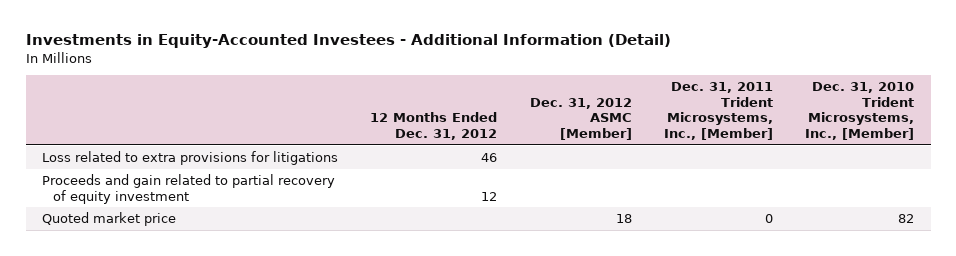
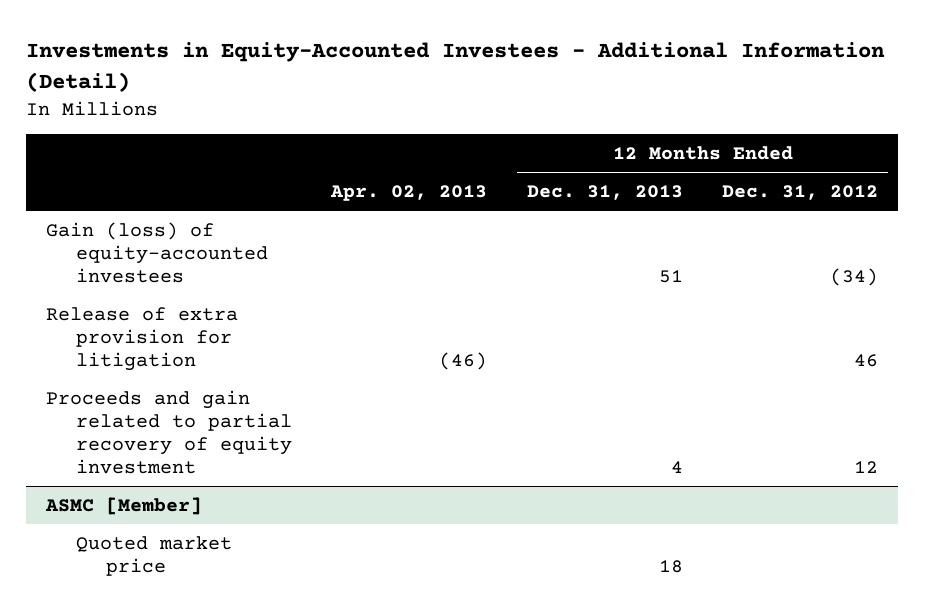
[529,97,632,140] Dec. 31, 2012 ASMC [Member] -> none
[663,82,773,140] Dec. 31, 2011 Trident Microsystems, Inc., [Member] -> none
[805,82,915,140] Dec. 31, 2010 Trident Microsystems, Inc., [Member] -> none
none -> [330,185,488,202] Apr. 02, 2013
none -> [526,185,683,201] Dec. 31, 2013
none -> [46,221,268,283] Gain (loss) of equity-accounted investees
[41,150,338,165] Loss related to extra provisions for litigations -> [46,306,239,371] Release of extra provision for litigation
none -> [45,496,203,515] ASMC [Member]

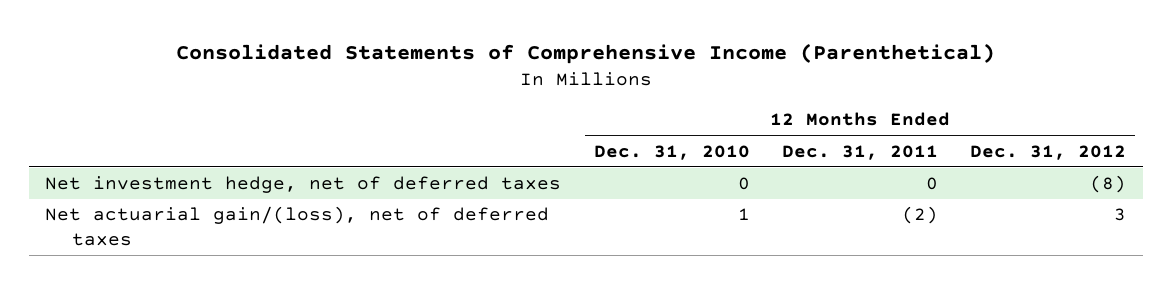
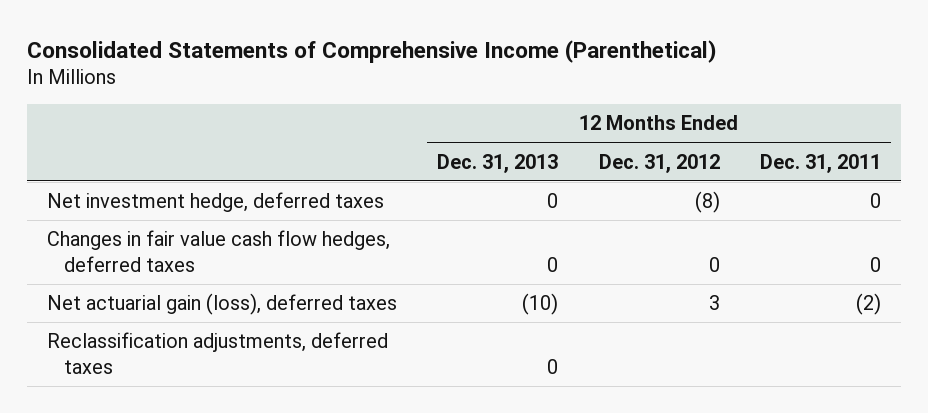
[593,144,750,160] Dec. 31, 2010 -> none
none -> [437,153,559,173] Dec. 31, 2013
[45,176,562,194] Net investment hedge, net of deferred taxes -> [47,192,385,213] Net investment hedge, deferred taxes
none -> [47,230,391,272] Changes in fair value cash flow hedges, deferred taxes
[45,206,550,246] Net actuarial gain/(loss), net of deferred taxes -> [47,293,398,316] Net actuarial gain (loss), deferred taxes
none -> [47,332,389,374] Reclassification adjustments, deferred taxes

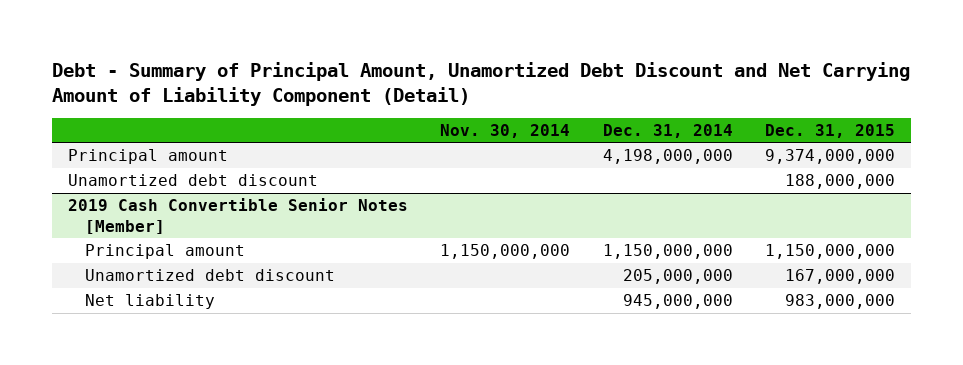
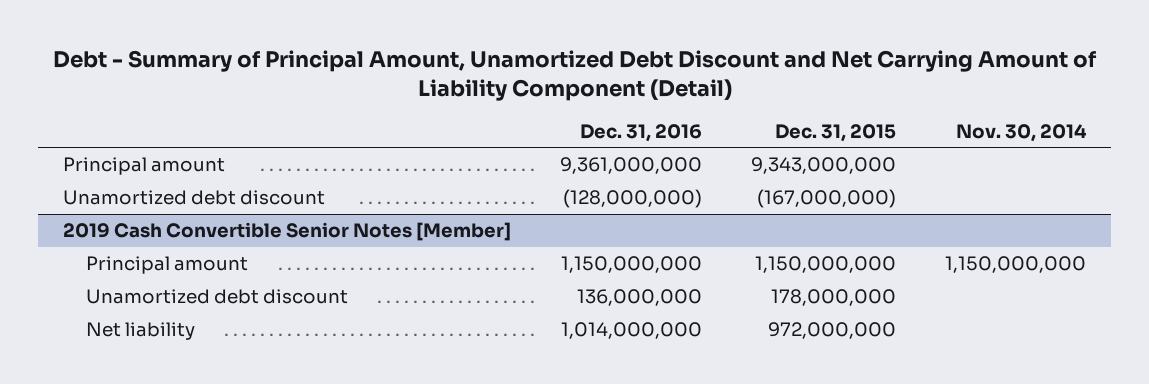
[602,123,733,138] Dec. 31, 2014 -> none
none -> [580,123,703,142] Dec. 31, 2016
[764,149,895,165] 9,374,000,000 -> [751,157,897,175] 9,343,000,000
[784,174,895,190] 188,000,000 -> [757,189,897,209] (167,000,000)
[784,269,895,285] 167,000,000 -> [771,289,897,307] 178,000,000
[784,294,895,310] 983,000,000 -> [768,322,897,340] 972,000,000

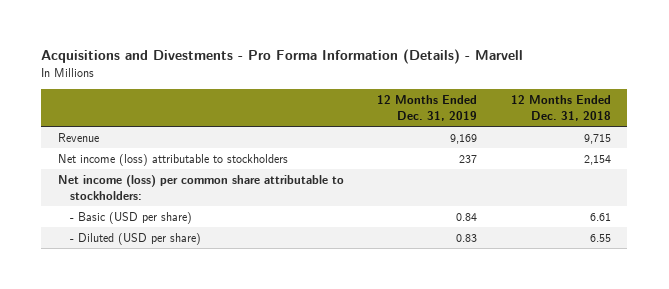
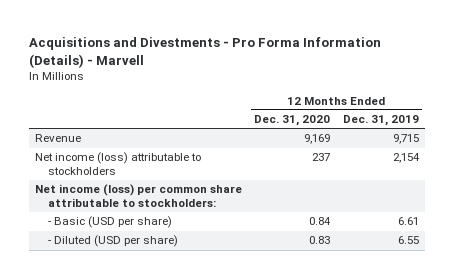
[510,95,611,121] 12 Months Ended Dec. 31, 2018 -> none
none -> [254,115,331,127] Dec. 31, 2020
[450,133,478,144] 9,169 -> [392,134,419,145] 9,715
[459,154,478,163] 237 -> [392,153,420,164] 2,154
[456,212,478,221] 0.84 -> [397,217,419,226] 6.61
[456,233,478,242] 0.83 -> [397,236,419,245] 6.55

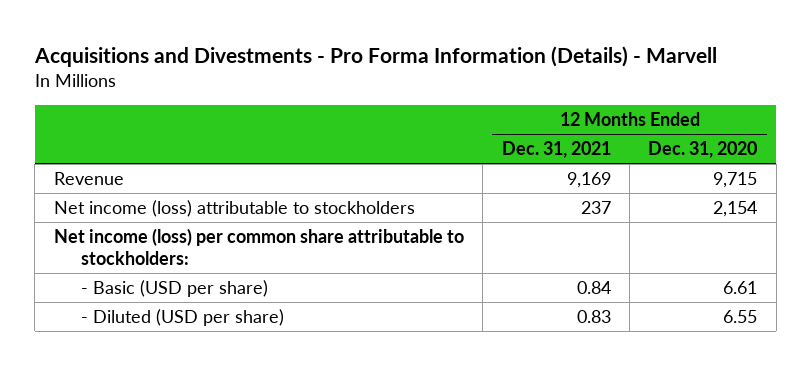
[342,115,419,127] Dec. 31, 2019 -> none
none -> [501,141,611,159] Dec. 31, 2021
[304,134,331,145] 9,169 -> [713,171,758,188] 9,715
[312,153,331,162] 237 -> [713,200,758,217] 2,154
[309,217,332,226] 0.84 -> [723,280,758,294] 6.61
[309,236,331,245] 0.83 -> [723,309,758,323] 6.55

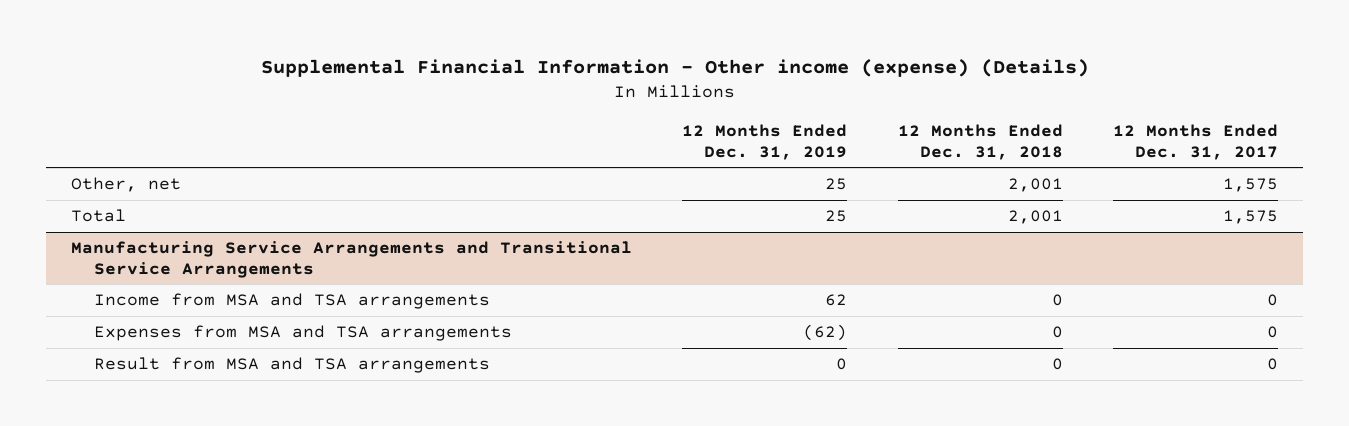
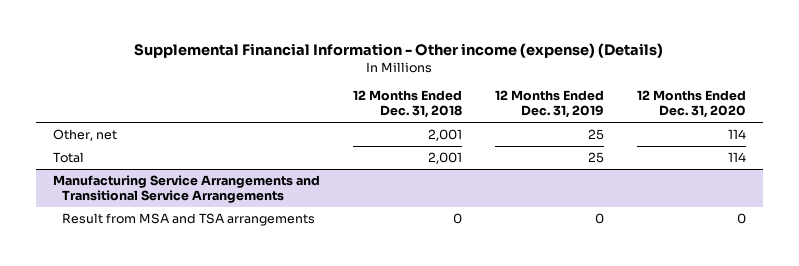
[1113,124,1279,160] 12 Months Ended Dec. 31, 2017 -> none
none -> [637,90,747,119] 12 Months Ended Dec. 31, 2020
[93,293,490,310] Income from MSA and TSA arrangements -> none
[93,325,512,342] Expenses from MSA and TSA arrangements -> none

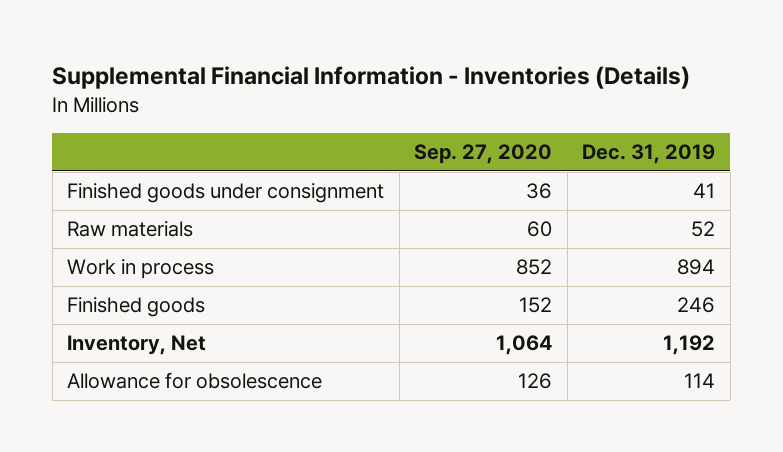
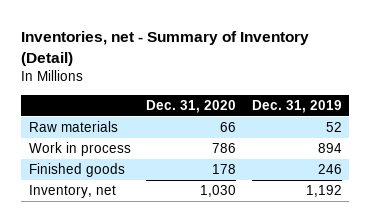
[52,66,691,90] Supplemental Financial Information - Inventories (Details) -> [21,31,310,66] Inventories, net - Summary of Inventory (Detail)
[414,143,553,164] Sep. 27, 2020 -> none
none -> [146,99,237,113] Dec. 31, 2020
[67,183,385,204] Finished goods under consignment -> none
[67,372,323,390] Allowance for obsolescence -> none
[67,335,207,356] Inventory, Net -> [28,185,116,199] Inventory, net

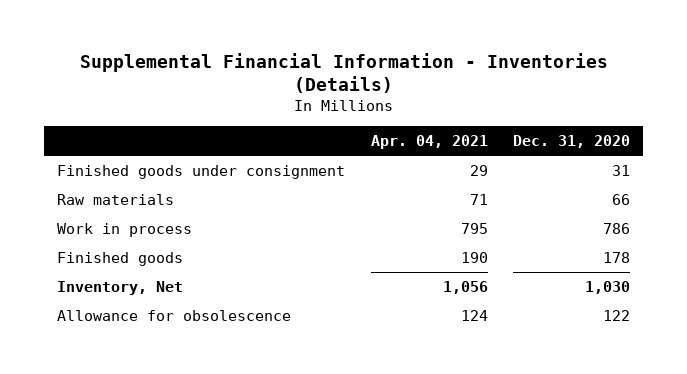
[21,31,310,66] Inventories, net - Summary of Inventory (Detail) -> [79,52,608,94] Supplemental Financial Information - Inventories (Details)
[251,99,342,113] Dec. 31, 2019 -> none
none -> [370,135,488,150] Apr. 04, 2021
none -> [57,164,346,179] Finished goods under consignment
[28,185,116,199] Inventory, net -> [57,280,184,295] Inventory, Net
none -> [57,309,292,321] Allowance for obsolescence

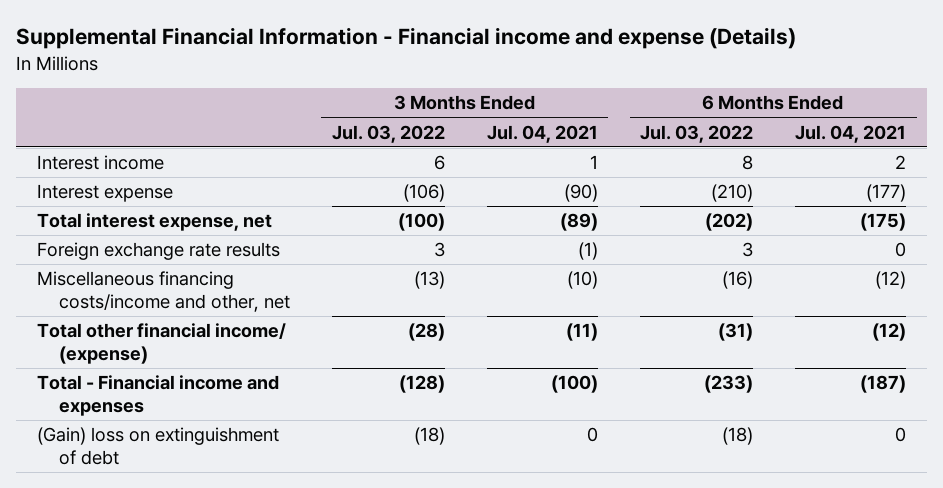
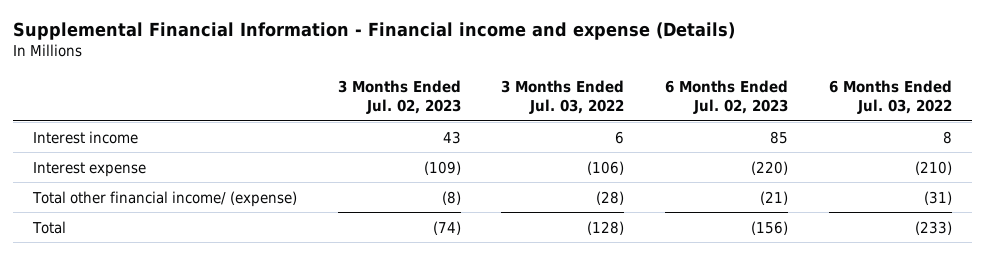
[486,124,598,143] Jul. 04, 2021 -> none
[795,124,907,143] Jul. 04, 2021 -> none
none -> [337,80,461,114] 3 Months Ended Jul. 02, 2023
none -> [664,80,788,114] 6 Months Ended Jul. 02, 2023
[36,213,272,232] Total interest expense, net -> none
[36,242,280,261] Foreign exchange rate results -> none
[36,271,290,313] Miscellaneous financing costs/income and other, net -> none
[36,427,279,466] (Gain) loss on extinguishment of debt -> none
[36,375,279,417] Total - Financial income and expenses -> [31,220,66,234] Total

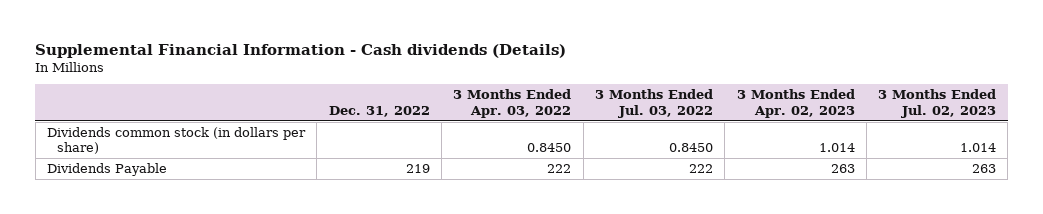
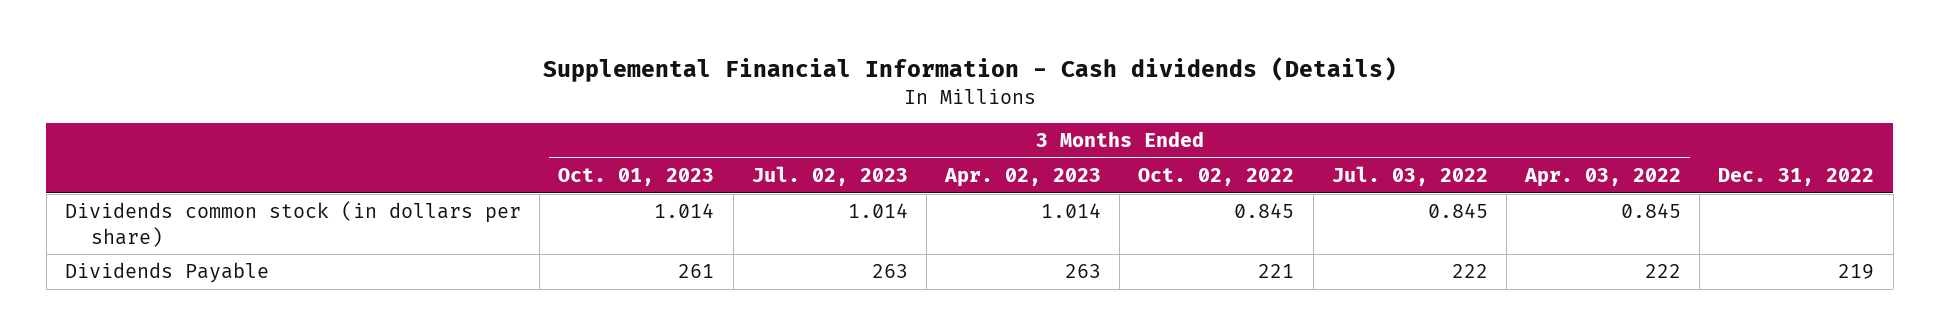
none -> [558,168,715,187] Oct. 01, 2023
none -> [1138,168,1295,187] Oct. 02, 2022
[527,143,572,153] 0.8450 -> [1621,203,1682,219] 0.845
[668,143,713,153] 0.8450 -> [1427,203,1488,219] 0.845

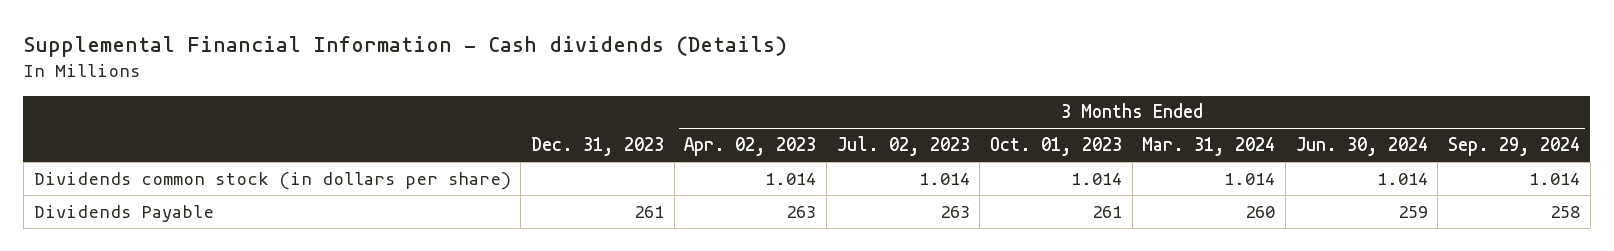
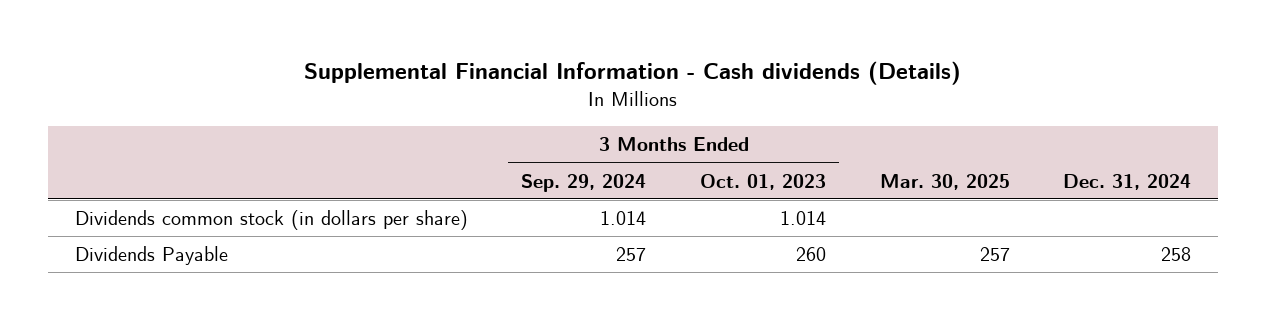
[530,137,664,157] Dec. 31, 2023 -> none
[684,137,817,157] Apr. 02, 2023 -> none
[836,136,970,157] 3 Months Ended Jul. 02, 2023 -> none
[1142,137,1276,157] Mar. 31, 2024 -> none
[1295,137,1428,157] Jun. 30, 2024 -> none
none -> [879,173,1010,190] Mar. 30, 2025
none -> [1063,173,1192,190] Dec. 31, 2024
[1091,205,1122,218] 261 -> [795,247,826,262] 260
[1549,205,1580,218] 258 -> [616,247,647,262] 257

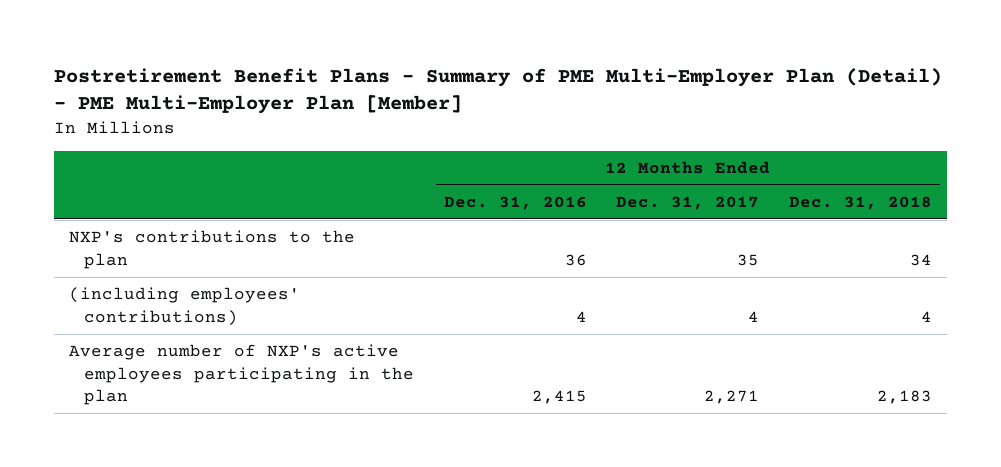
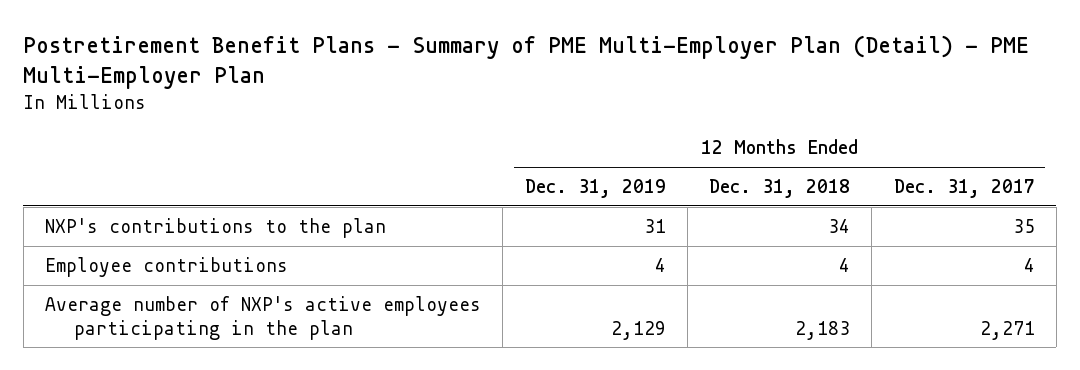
[54,67,943,115] Postretirement Benefit Plans - Summary of PME Multi-Employer Plan (Detail) - PME Multi-Employer Plan [Member] -> [23,35,1030,90] Postretirement Benefit Plans - Summary of PME Multi-Employer Plan (Detail) - PME Multi-Employer Plan
[443,196,587,211] Dec. 31, 2016 -> none
none -> [524,179,666,199] Dec. 31, 2019
[69,287,301,326] (including employees' contributions) -> [45,256,289,277] Employee contributions

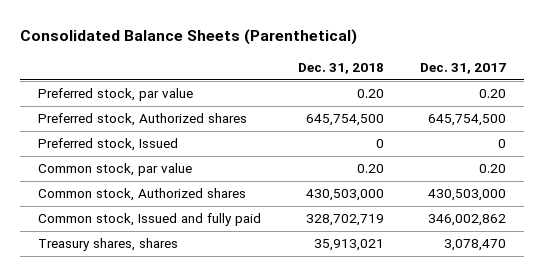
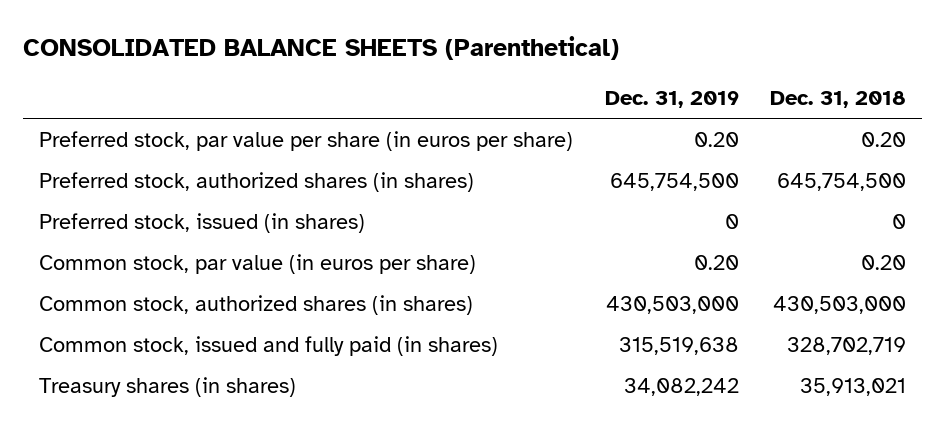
[20,29,358,46] Consolidated Balance Sheets (Parenthetical) -> [23,36,620,61] CONSOLIDATED BALANCE SHEETS (Parenthetical)
[420,63,507,75] Dec. 31, 2017 -> none
none -> [604,91,739,109] Dec. 31, 2019
[38,88,194,102] Preferred stock, par value -> [38,130,573,151] Preferred stock, par value per share (in euros per share)
[38,113,248,127] Preferred stock, Authorized shares -> [38,171,474,192] Preferred stock, authorized shares (in shares)
[38,138,179,152] Preferred stock, Issued -> [38,212,365,233] Preferred stock, issued (in shares)
[38,163,193,177] Common stock, par value -> [38,253,476,274] Common stock, par value (in euros per share)
[38,188,247,202] Common stock, Authorized shares -> [38,294,473,315] Common stock, authorized shares (in shares)
[38,213,262,227] Common stock, Issued and fully paid -> [38,335,498,356] Common stock, issued and fully paid (in shares)
[38,238,179,252] Treasury shares, shares -> [38,376,296,397] Treasury shares (in shares)

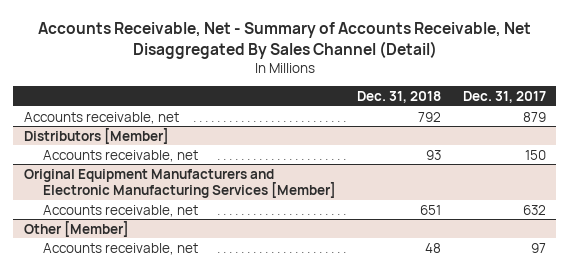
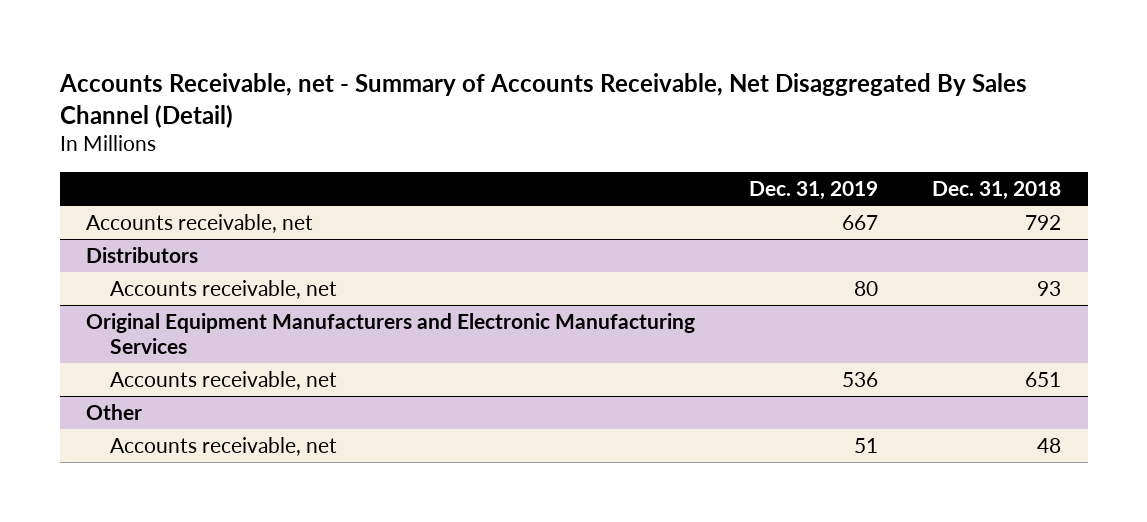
[37,22,531,59] Accounts Receivable, Net - Summary of Accounts Receivable, Net Disaggregated By Sales Channel (Detail) -> [58,72,1027,128] Accounts Receivable, net - Summary of Accounts Receivable, Net Disaggregated By Sales Channel (Detail)
[462,91,546,104] Dec. 31, 2017 -> none
none -> [749,181,879,201] Dec. 31, 2019
[24,127,170,144] Distributors [Member] -> [86,247,199,264] Distributors
[24,168,336,198] Original Equipment Manufacturers and Electronic Manufacturing Services [Member] -> [86,313,696,355] Original Equipment Manufacturers and Electronic Manufacturing Services
[24,220,130,237] Other [Member] -> [86,404,143,421] Other

